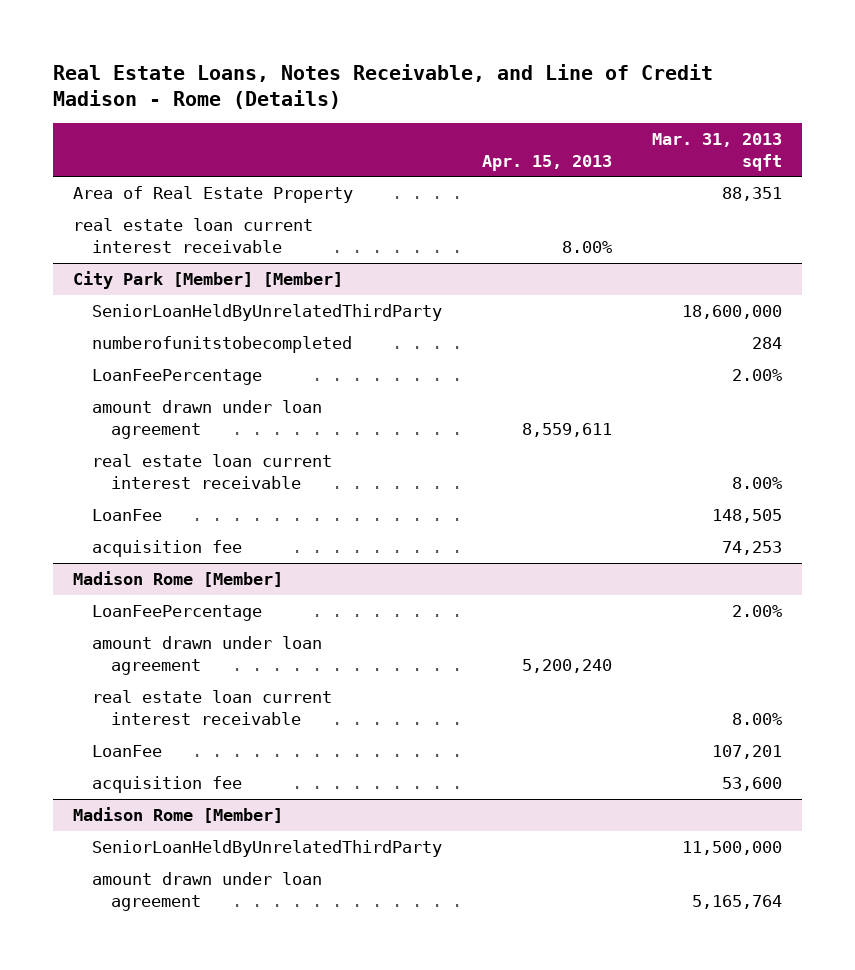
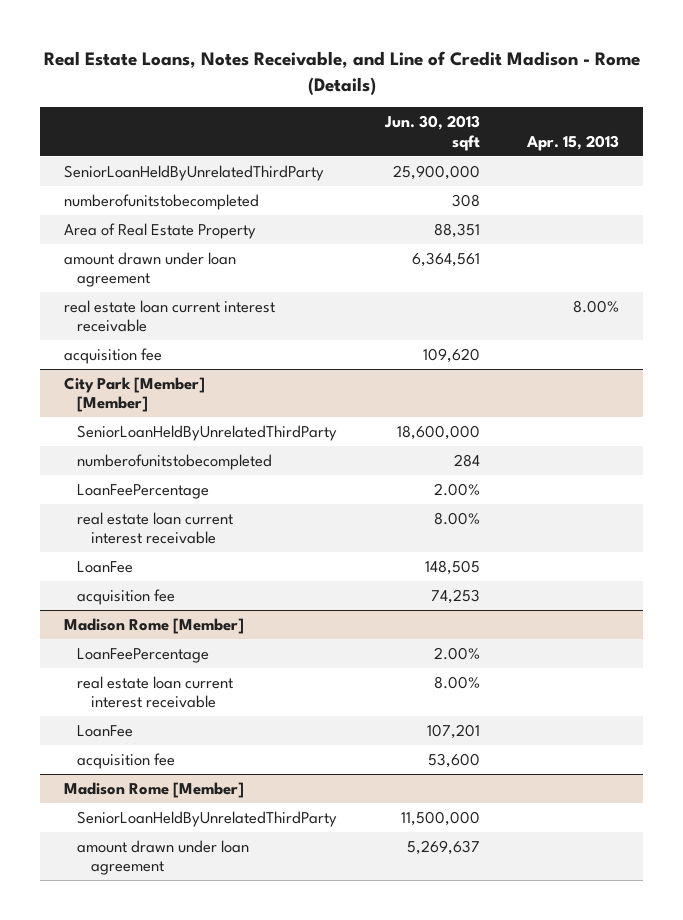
[652,132,783,171] Mar. 31, 2013 sqft -> none
none -> [383,115,480,151] Jun. 30, 2013 sqft
none -> [63,164,324,181] SeniorLoanHeldByUnrelatedThirdParty
none -> [63,193,259,210] numberofunitstobecompleted
none -> [63,251,236,288] amount drawn under loan agreement
none -> [63,347,162,364] acquisition fee
[92,399,323,439] amount drawn under loan agreement -> none
[92,635,323,675] amount drawn under loan agreement -> none

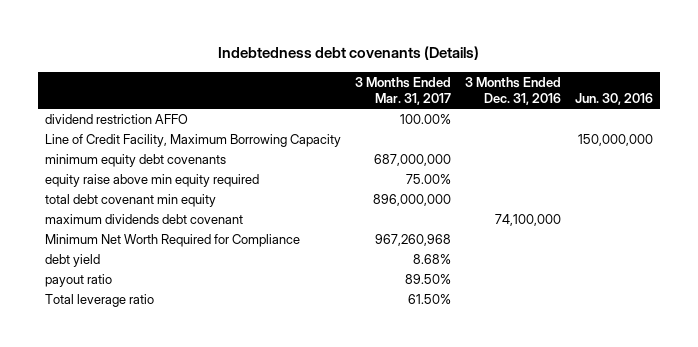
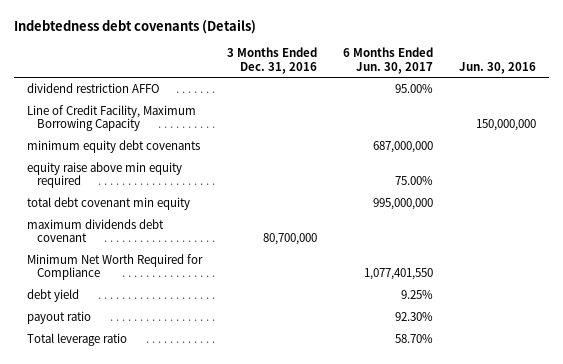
[354,76,451,105] 3 Months Ended Mar. 31, 2017 -> none
none -> [343,47,434,74] 6 Months Ended Jun. 30, 2017
[495,214,562,227] 74,100,000 -> [263,233,318,246] 80,700,000

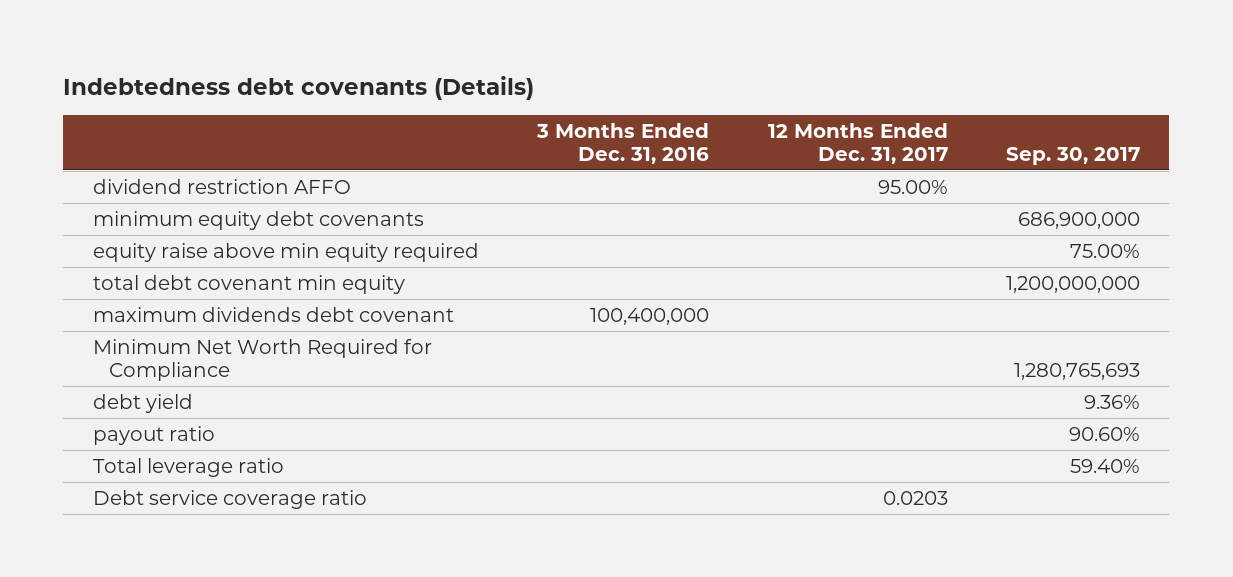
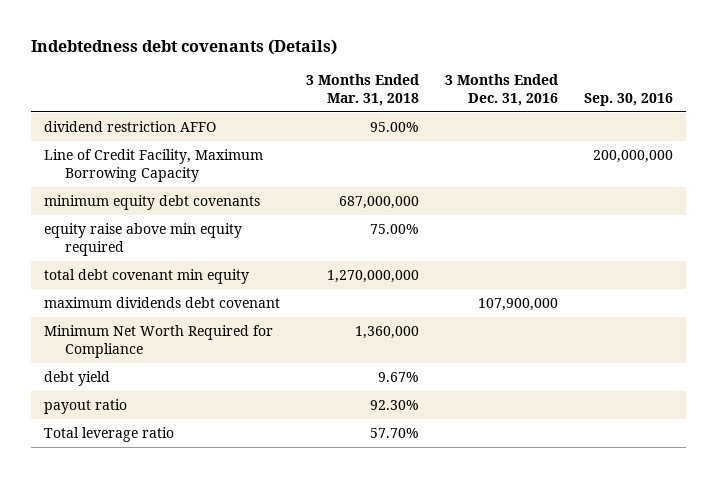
[767,122,948,164] 12 Months Ended Dec. 31, 2017 -> none
[1006,146,1141,165] Sep. 30, 2017 -> none
none -> [305,73,419,106] 3 Months Ended Mar. 31, 2018
none -> [584,92,674,106] Sep. 30, 2016
none -> [43,148,263,182] Line of Credit Facility, Maximum Borrowing Capacity
[590,307,710,325] 100,400,000 -> [477,297,558,311] 107,900,000
[92,489,367,509] Debt service coverage ratio -> none

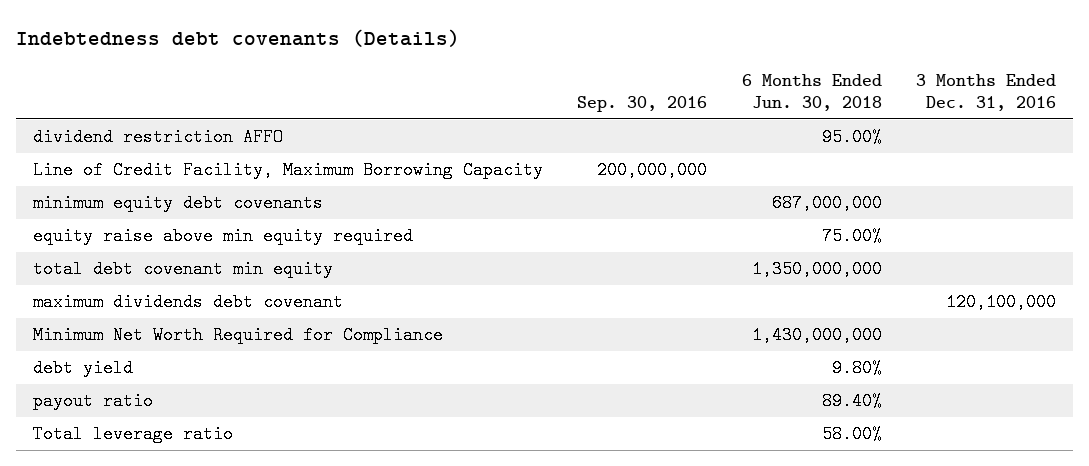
[305,73,419,106] 3 Months Ended Mar. 31, 2018 -> none
none -> [741,73,882,111] 6 Months Ended Jun. 30, 2018
[477,297,558,311] 107,900,000 -> [945,293,1056,312] 120,100,000

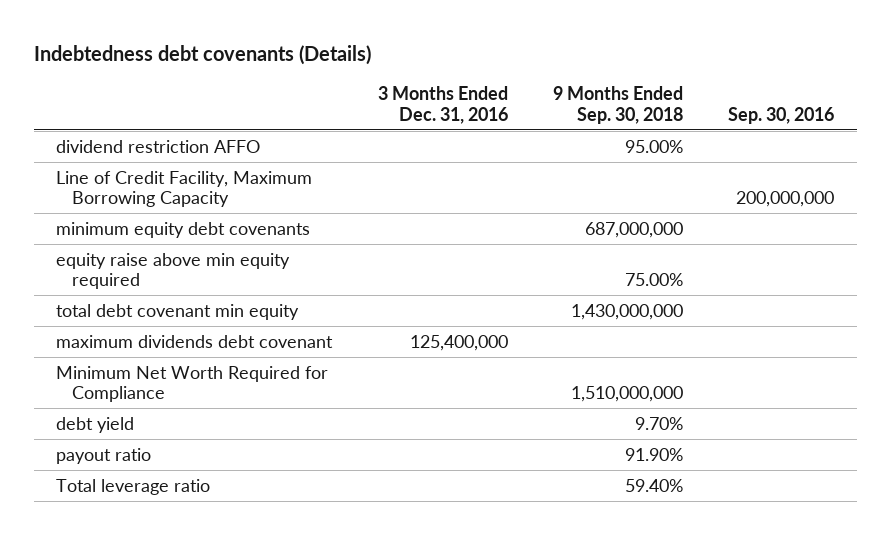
[741,73,882,111] 6 Months Ended Jun. 30, 2018 -> none
none -> [552,85,683,124] 9 Months Ended Sep. 30, 2018
[945,293,1056,312] 120,100,000 -> [409,334,508,351] 125,400,000

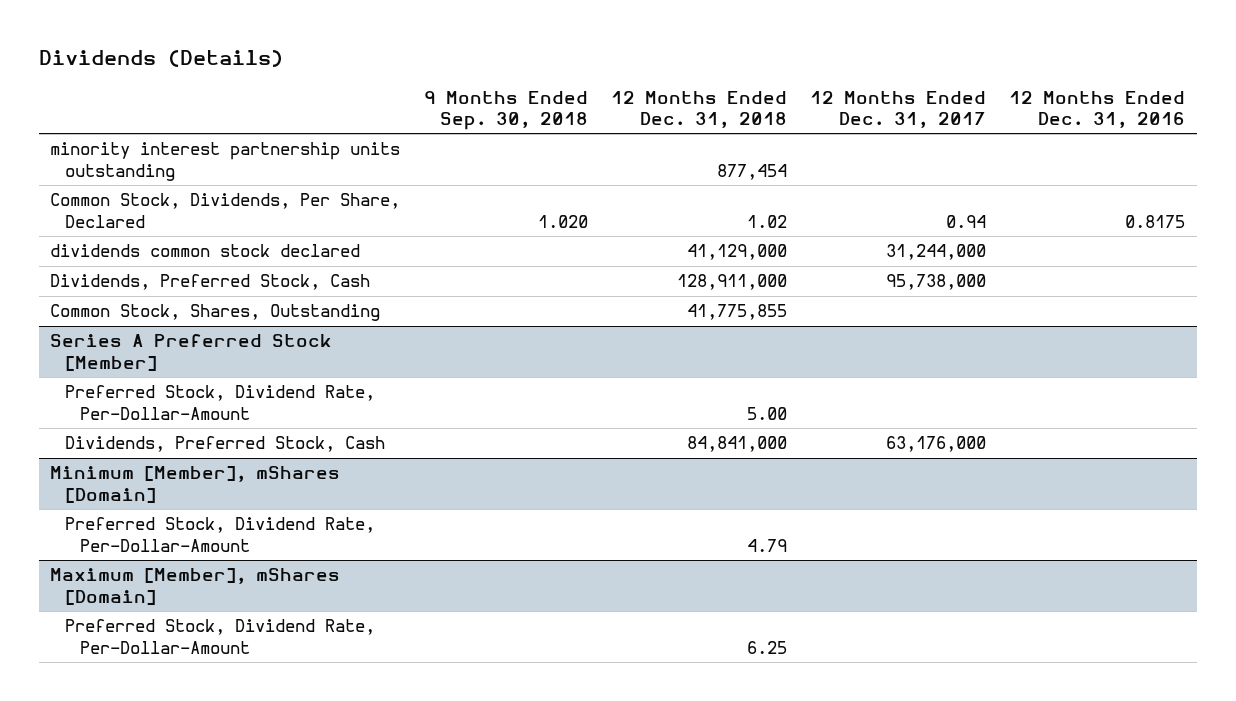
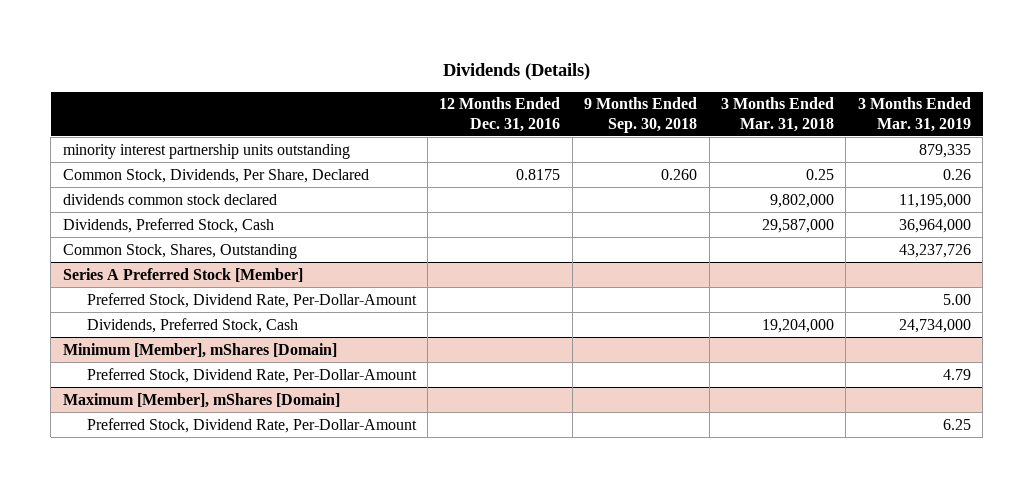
[610,90,787,129] 12 Months Ended Dec. 31, 2018 -> none
[810,90,987,129] 12 Months Ended Dec. 31, 2017 -> none
none -> [721,97,835,132] 3 Months Ended Mar. 31, 2018
none -> [857,97,971,132] 3 Months Ended Mar. 31, 2019
[537,214,588,228] 1.020 -> [661,168,698,180] 0.260

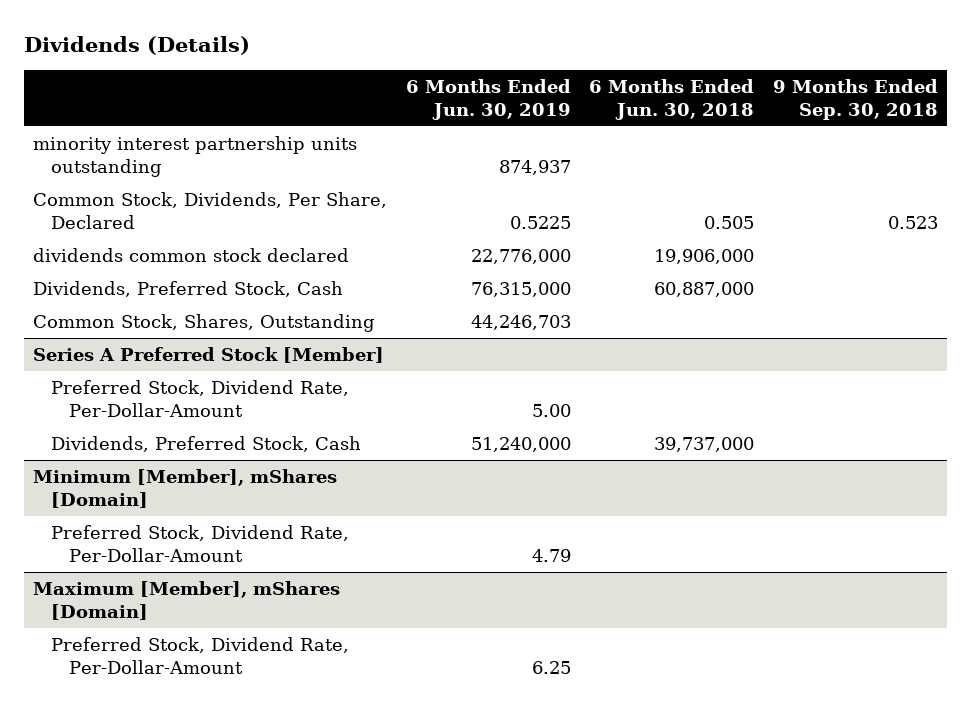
[439,97,561,132] 12 Months Ended Dec. 31, 2016 -> none
[721,97,835,132] 3 Months Ended Mar. 31, 2018 -> none
[857,97,971,132] 3 Months Ended Mar. 31, 2019 -> none
none -> [405,78,571,120] 6 Months Ended Jun. 30, 2019
none -> [589,78,755,120] 6 Months Ended Jun. 30, 2018
[661,168,698,180] 0.260 -> [887,215,938,229] 0.523

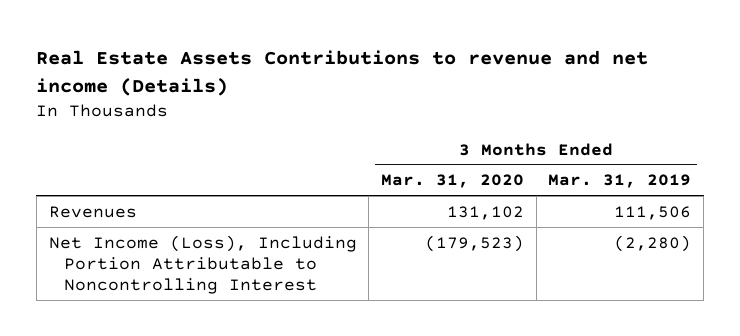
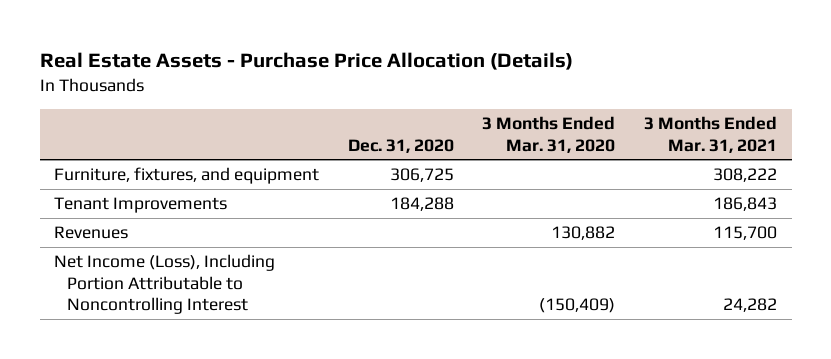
[36,50,649,97] Real Estate Assets Contributions to revenue and net income (Details) -> [39,52,573,71] Real Estate Assets - Purchase Price Allocation (Details)
[548,174,692,189] Mar. 31, 2019 -> none
none -> [347,138,454,153] Dec. 31, 2020
none -> [644,116,778,153] 3 Months Ended Mar. 31, 2021
none -> [53,167,319,185] Furniture, fixtures, and equipment
none -> [53,197,227,214] Tenant Improvements
[446,205,524,220] 131,102 -> [551,226,616,241] 130,882
[424,234,524,252] (179,523) -> [539,297,616,313] (150,409)

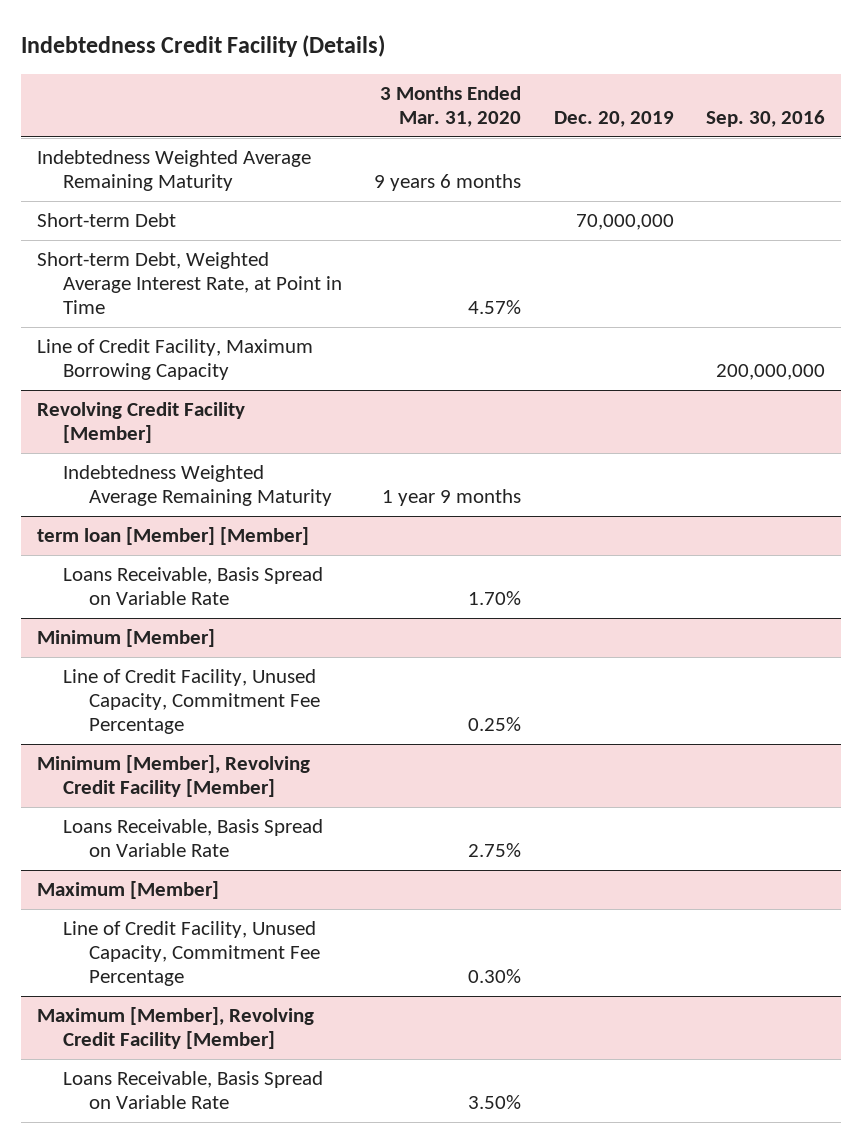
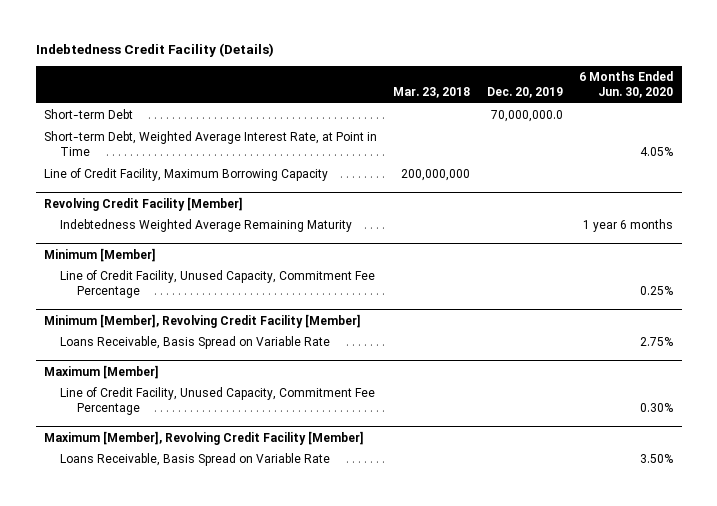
[380,86,522,128] 3 Months Ended Mar. 31, 2020 -> none
[705,110,825,128] Sep. 30, 2016 -> none
none -> [393,87,471,99] Mar. 23, 2018
none -> [579,71,674,99] 6 Months Ended Jun. 30, 2020
[36,150,311,192] Indebtedness Weighted Average Remaining Maturity -> none
[575,214,674,231] 70,000,000 -> [490,110,563,123] 70,000,000.0
[36,527,309,546] term loan [Member] [Member] -> none
[62,567,323,606] Loans Receivable, Basis Spread on Variable Rate -> none

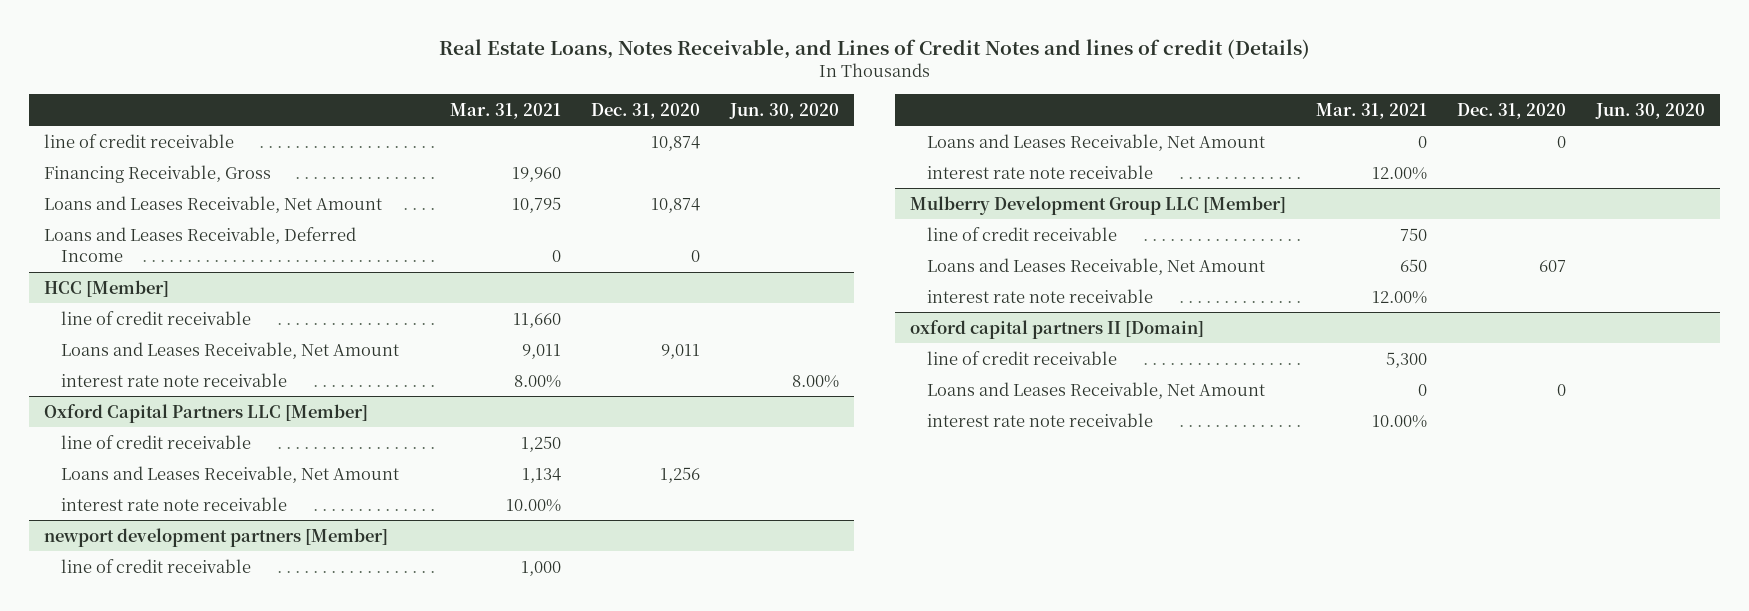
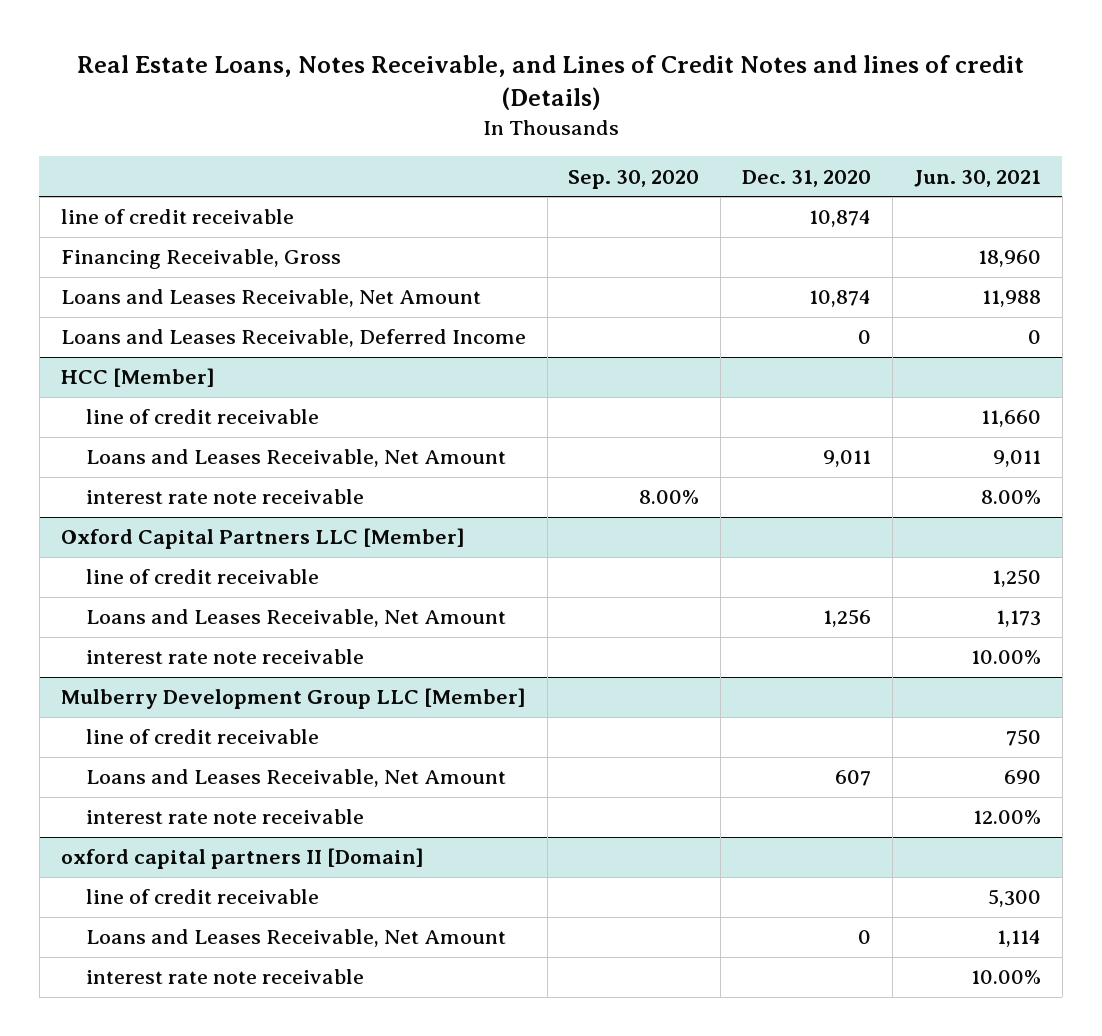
[450,102,562,119] Mar. 31, 2021 -> none
[729,102,840,119] Jun. 30, 2020 -> none
none -> [568,169,700,189] Sep. 30, 2020
none -> [913,169,1041,187] Jun. 30, 2021
[44,527,389,547] newport development partners [Member] -> none
[61,558,252,573] line of credit receivable -> none
[927,133,1266,151] Loans and Leases Receivable, Net Amount -> none
[927,164,1154,179] interest rate note receivable -> none

